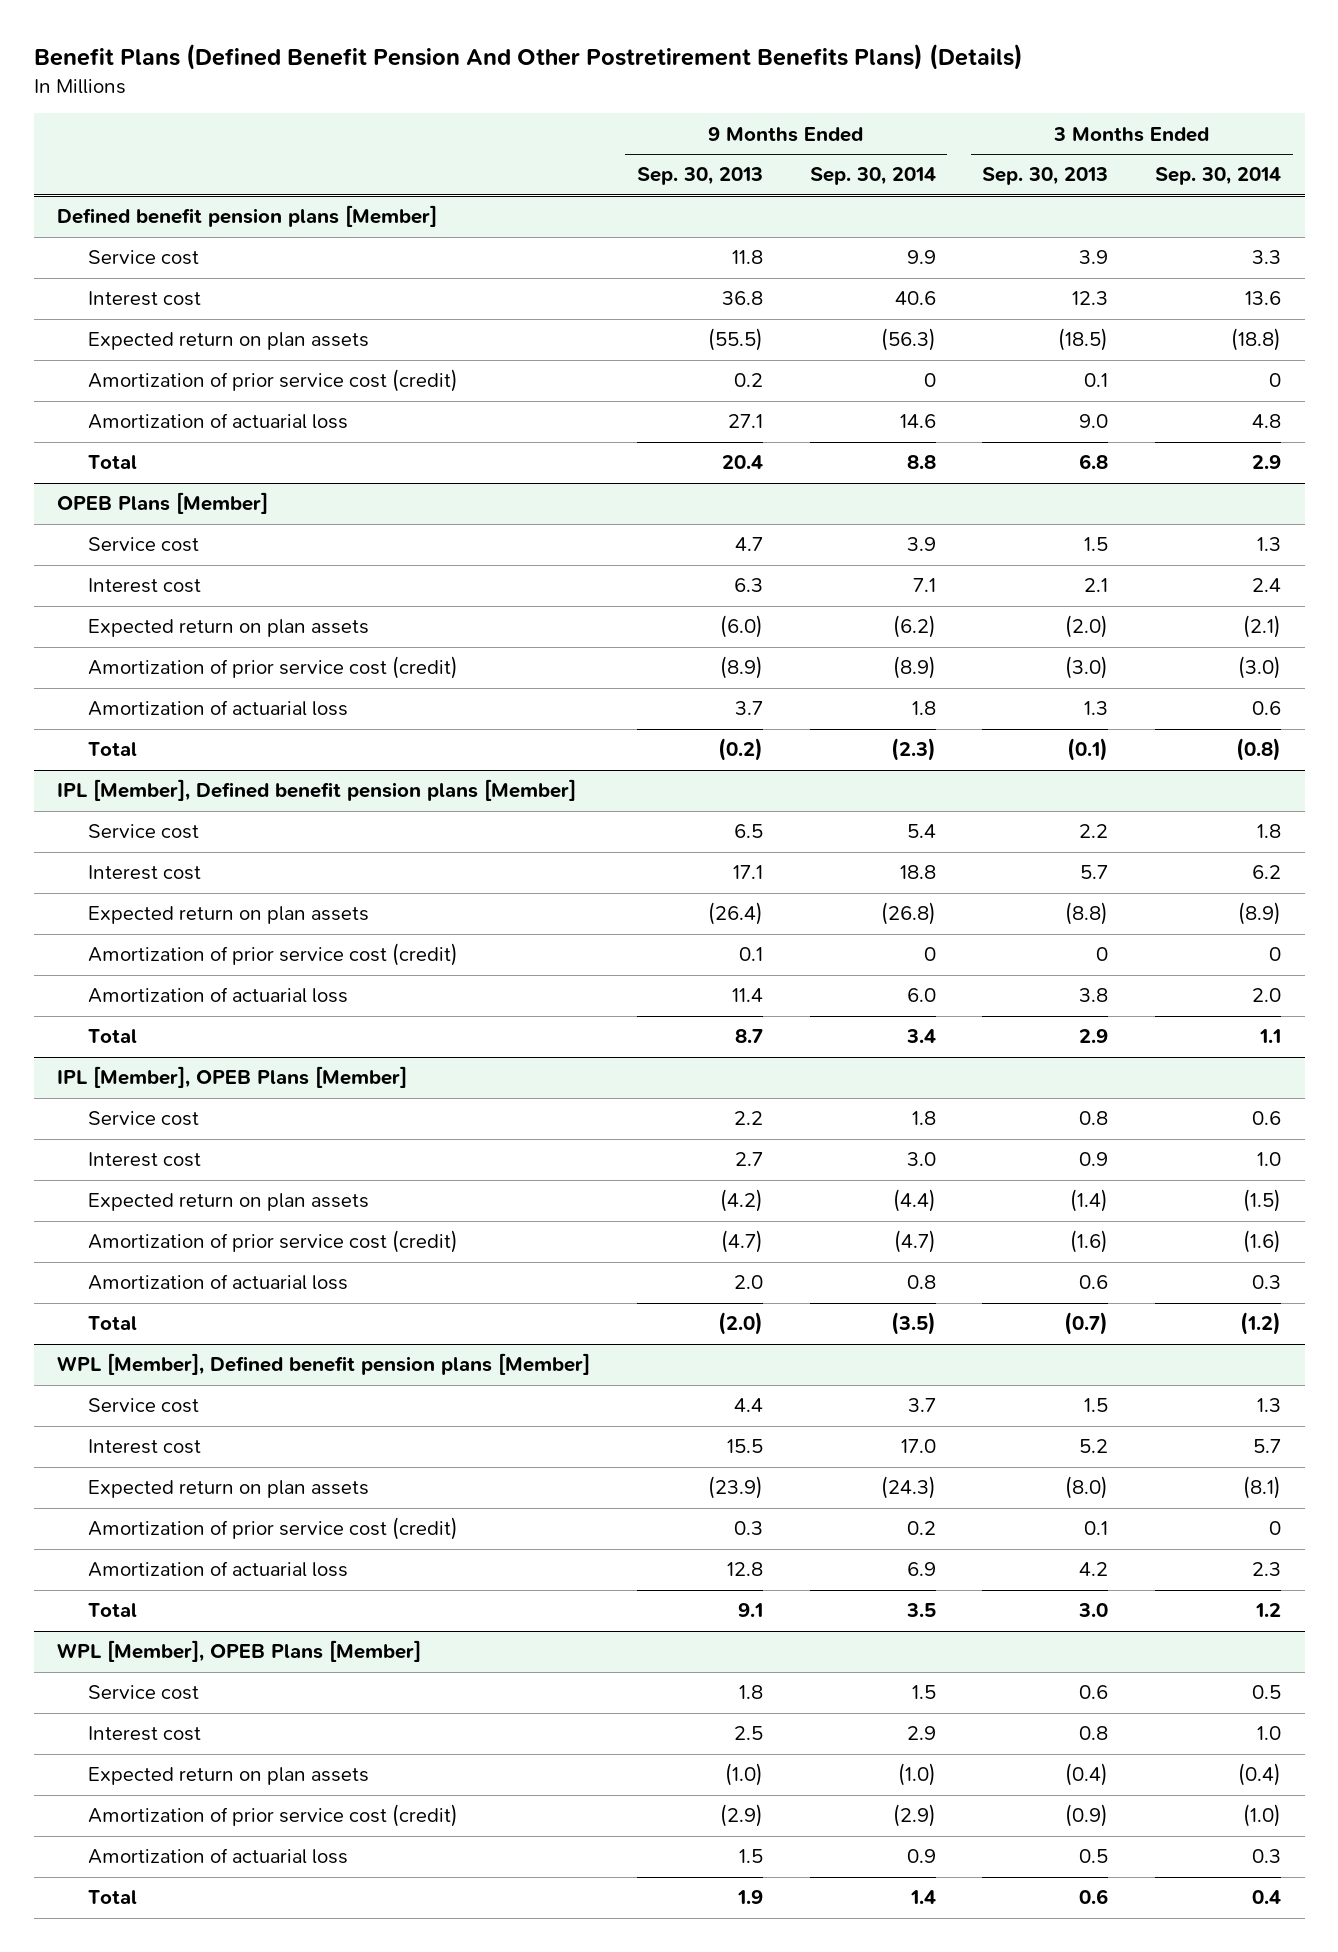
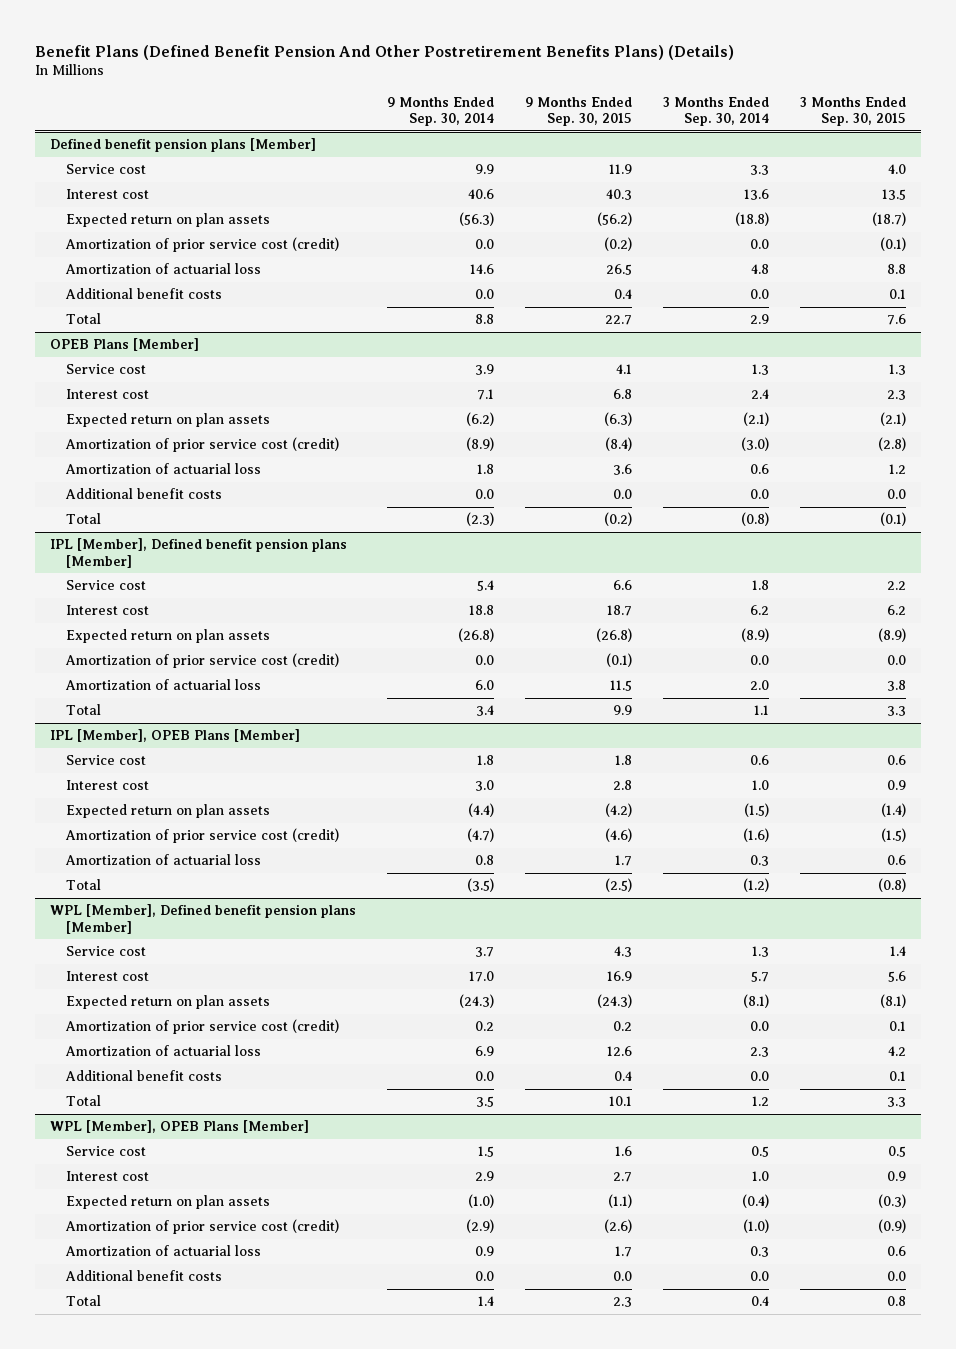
[636,167,763,186] Sep. 30, 2013 -> none
[982,167,1109,186] Sep. 30, 2013 -> none
none -> [525,96,633,126] 9 Months Ended Sep. 30, 2015
none -> [799,96,906,126] 3 Months Ended Sep. 30, 2015
[923,373,936,388] 0 -> [475,239,495,250] 0.0
[1269,373,1282,388] 0 -> [749,239,769,250] 0.0
none -> [65,288,223,300] Additional benefit costs
none -> [65,488,223,500] Additional benefit costs
[923,947,936,962] 0 -> [475,655,495,666] 0.0
[1269,947,1282,962] 0 -> [749,655,769,666] 0.0
[1269,1521,1282,1536] 0 -> [749,1021,769,1032] 0.0
none -> [65,1070,223,1082] Additional benefit costs
none -> [65,1270,223,1282] Additional benefit costs

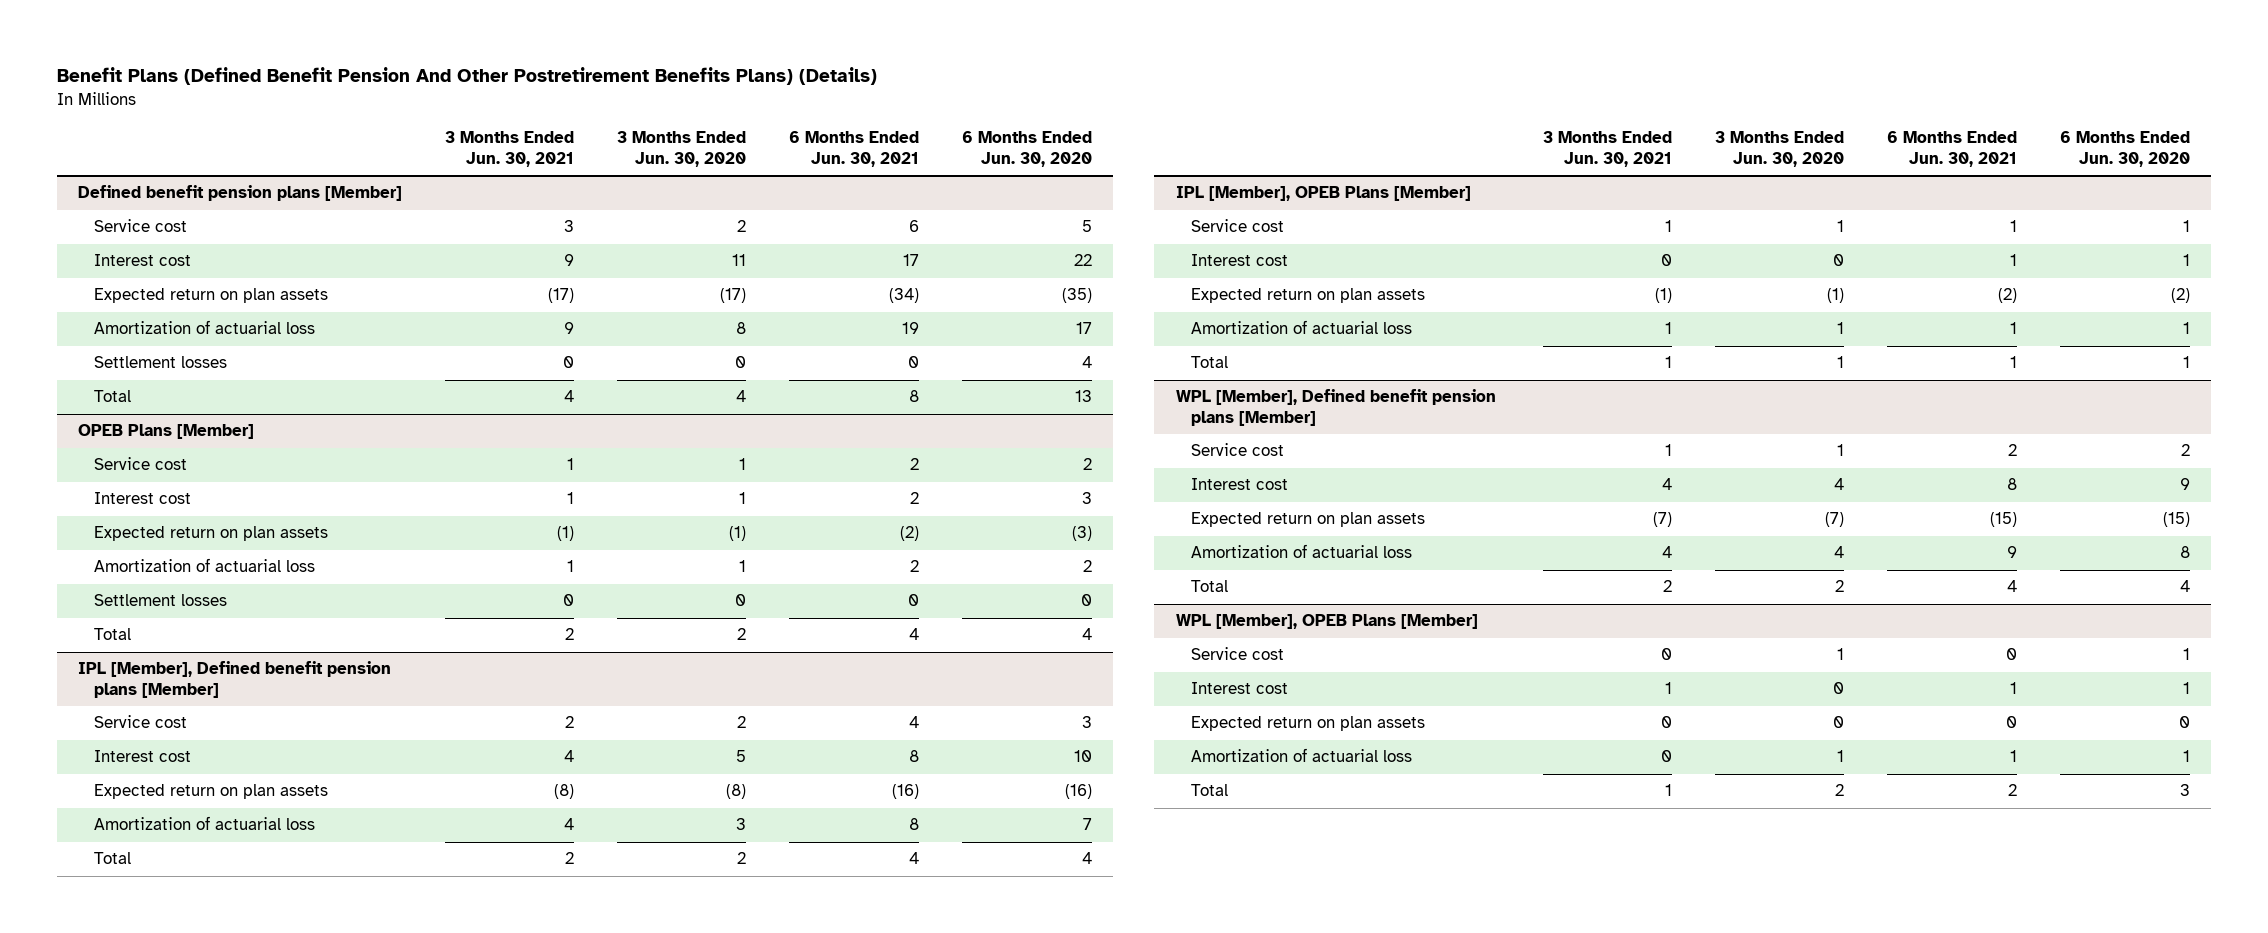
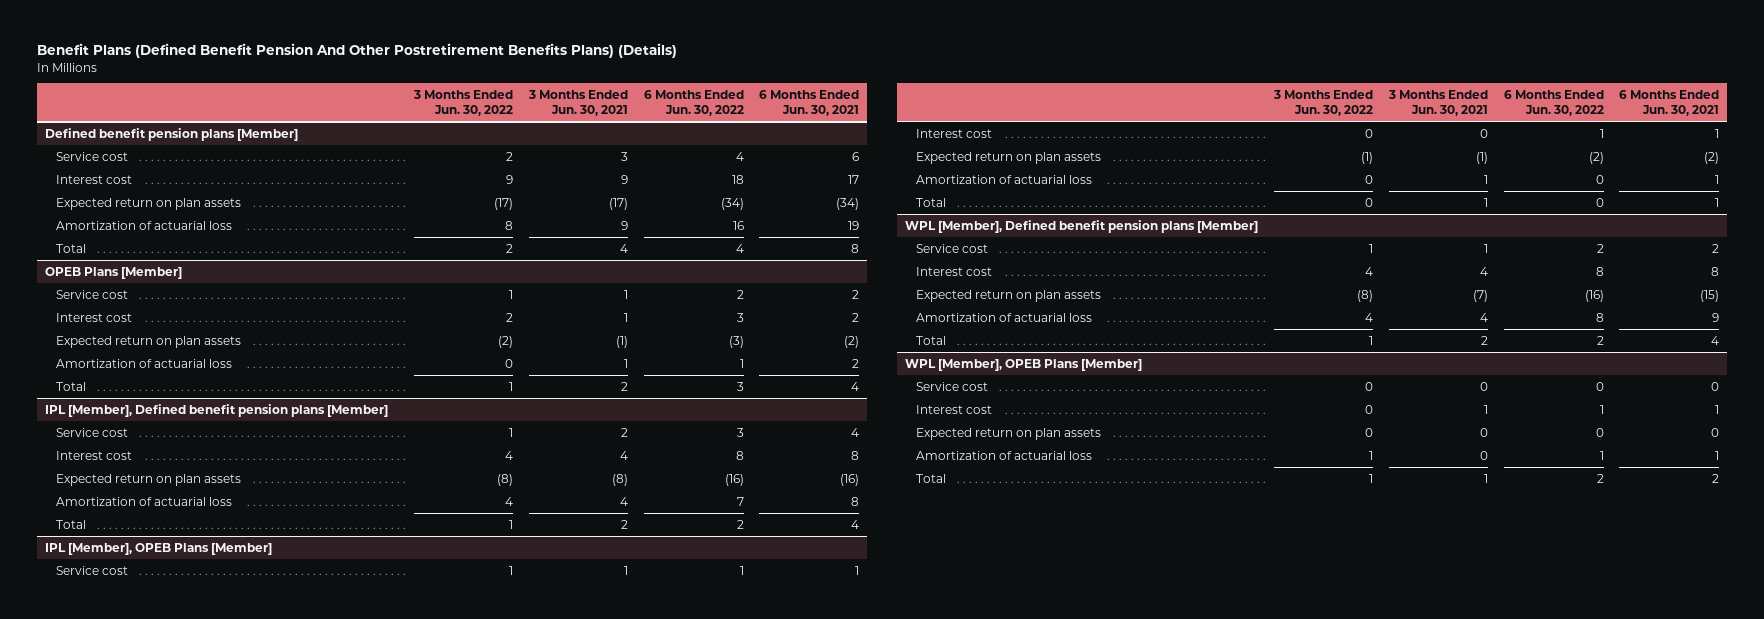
[617,131,747,168] 3 Months Ended Jun. 30, 2020 -> none
[961,131,1092,168] 6 Months Ended Jun. 30, 2020 -> none
none -> [412,90,513,116] 3 Months Ended Jun. 30, 2022
none -> [643,90,744,116] 6 Months Ended Jun. 30, 2022
[93,356,227,369] Settlement losses -> none
[93,594,227,607] Settlement losses -> none

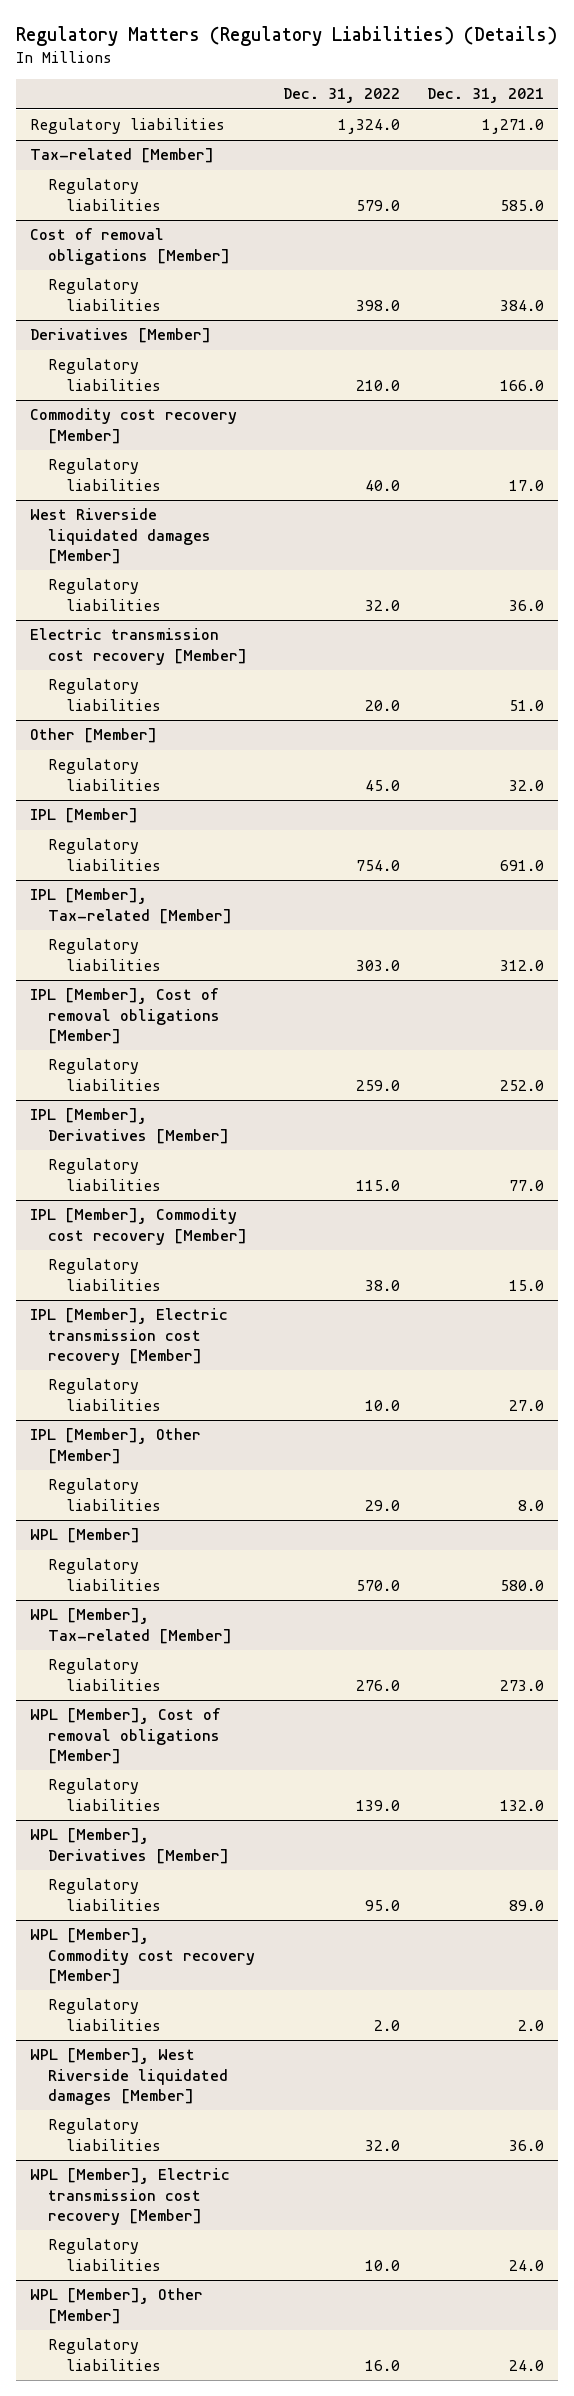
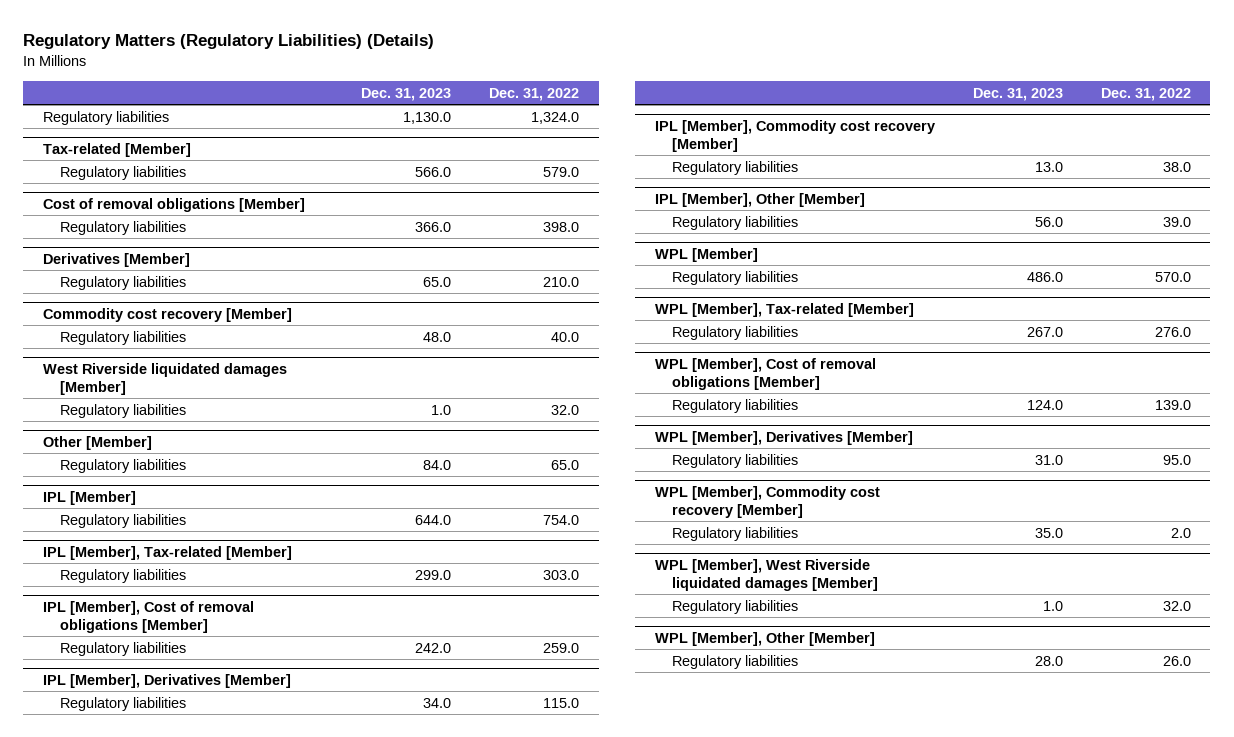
[427,88,545,104] Dec. 31, 2021 -> none
none -> [360,87,451,101] Dec. 31, 2023
[30,628,248,665] Electric transmission cost recovery [Member] -> none
[48,678,161,711] Regulatory liabilities -> none
[364,779,400,791] 45.0 -> [551,459,580,470] 65.0
[30,1308,229,1366] IPL [Member], Electric transmission cost recovery [Member] -> none
[48,1378,161,1411] Regulatory liabilities -> none
[364,1499,400,1511] 29.0 -> [1163,216,1192,227] 39.0
[30,2168,231,2226] WPL [Member], Electric transmission cost recovery [Member] -> none
[48,2238,161,2271] Regulatory liabilities -> none
[364,2359,400,2371] 16.0 -> [1163,655,1192,666] 26.0

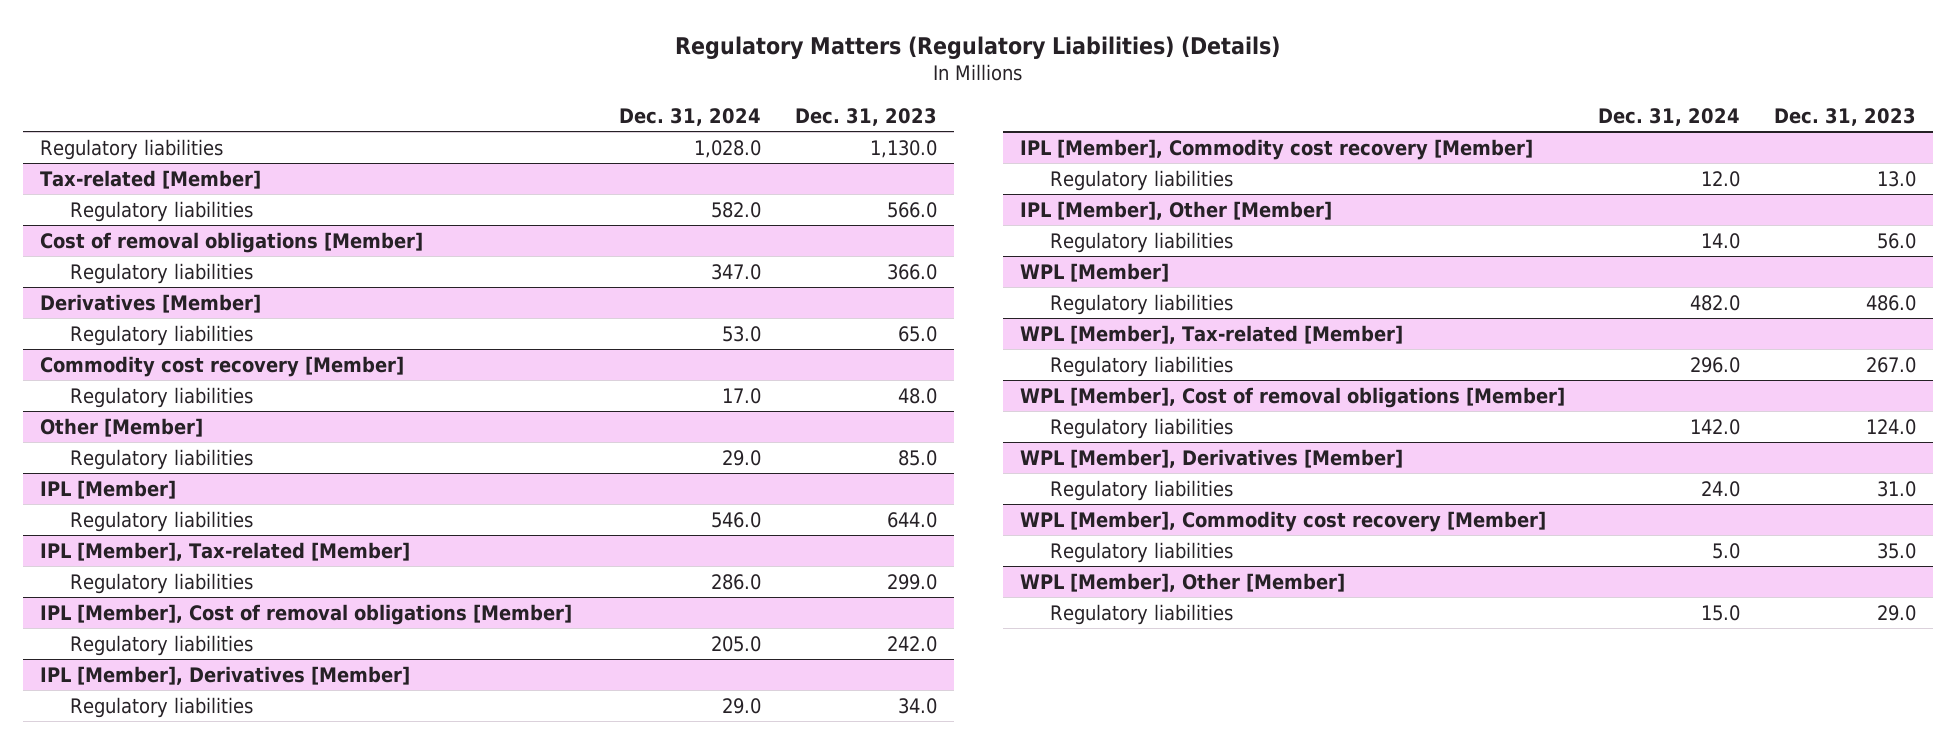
[489,87,580,101] Dec. 31, 2022 -> none
none -> [618,107,761,126] Dec. 31, 2024
[42,362,287,395] West Riverside liquidated damages [Member] -> none
[60,403,187,418] Regulatory liabilities -> none
[422,459,451,470] 84.0 -> [897,449,937,466] 85.0
[654,558,879,591] WPL [Member], West Riverside liquidated damages [Member] -> none
[672,599,799,614] Regulatory liabilities -> none
[1034,655,1063,666] 28.0 -> [1877,604,1917,621] 29.0

